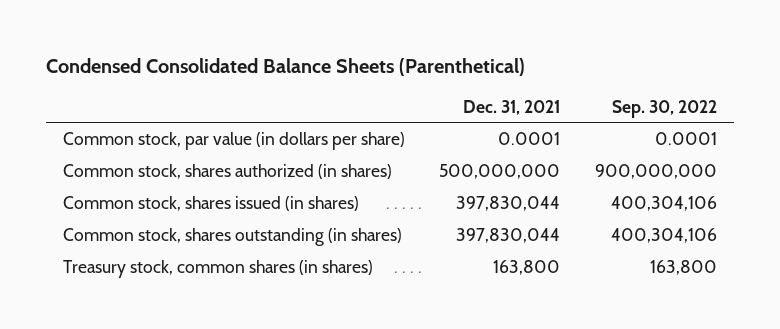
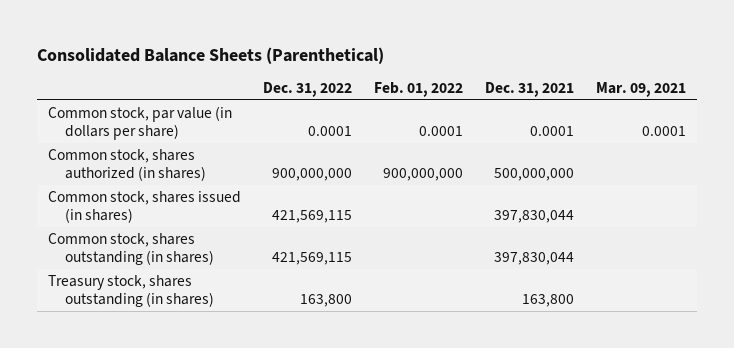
[45,57,525,76] Condensed Consolidated Balance Sheets (Parenthetical) -> [37,47,385,65] Consolidated Balance Sheets (Parenthetical)
[611,99,717,118] Sep. 30, 2022 -> none
none -> [263,82,353,98] Dec. 31, 2022
none -> [374,82,464,98] Feb. 01, 2022
none -> [596,82,687,98] Mar. 09, 2021
[63,260,374,279] Treasury stock, common shares (in shares) -> [48,274,214,308] Treasury stock, shares outstanding (in shares)

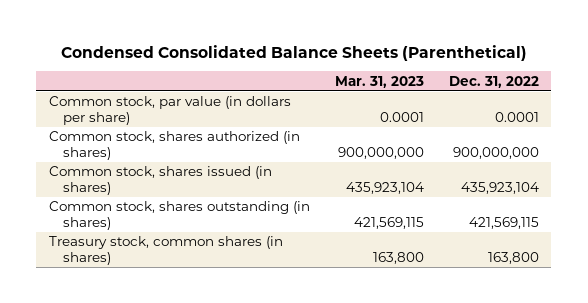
[37,47,385,65] Consolidated Balance Sheets (Parenthetical) -> [60,44,527,61] Condensed Consolidated Balance Sheets (Parenthetical)
[374,82,464,98] Feb. 01, 2022 -> none
[485,82,575,98] Dec. 31, 2021 -> none
[596,82,687,98] Mar. 09, 2021 -> none
none -> [334,75,424,88] Mar. 31, 2023
[272,210,353,224] 421,569,115 -> [460,182,539,195] 435,923,104
[48,274,214,308] Treasury stock, shares outstanding (in shares) -> [48,236,283,266] Treasury stock, common shares (in shares)

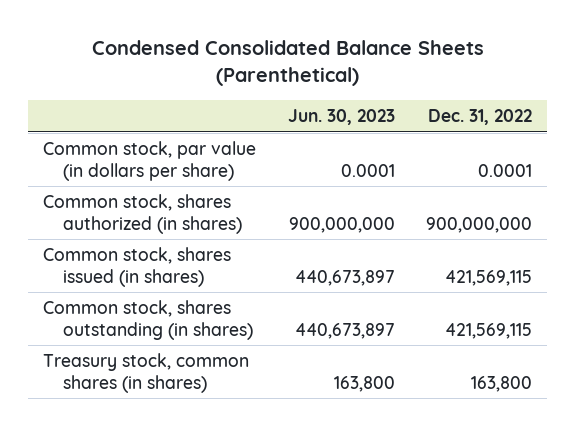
[334,75,424,88] Mar. 31, 2023 -> none
none -> [287,109,395,126] Jun. 30, 2023
[460,182,539,195] 435,923,104 -> [444,269,532,286] 421,569,115

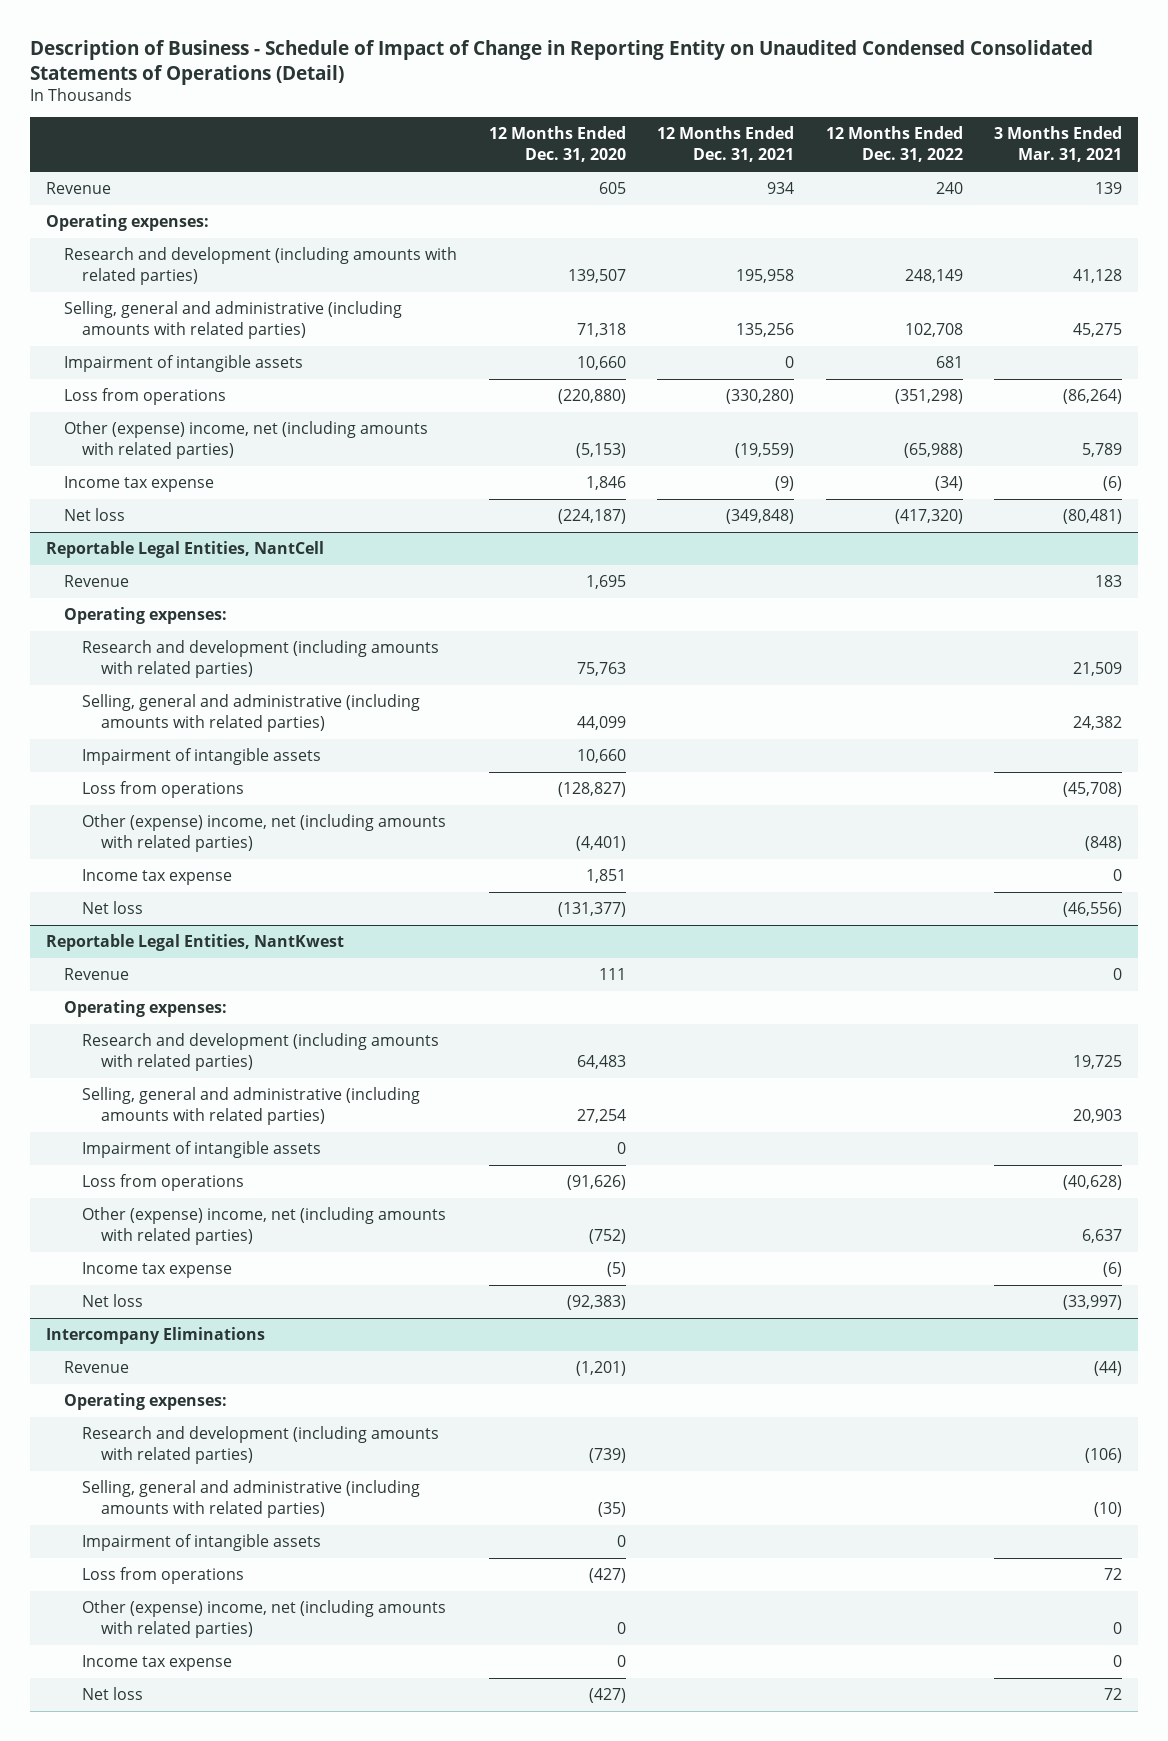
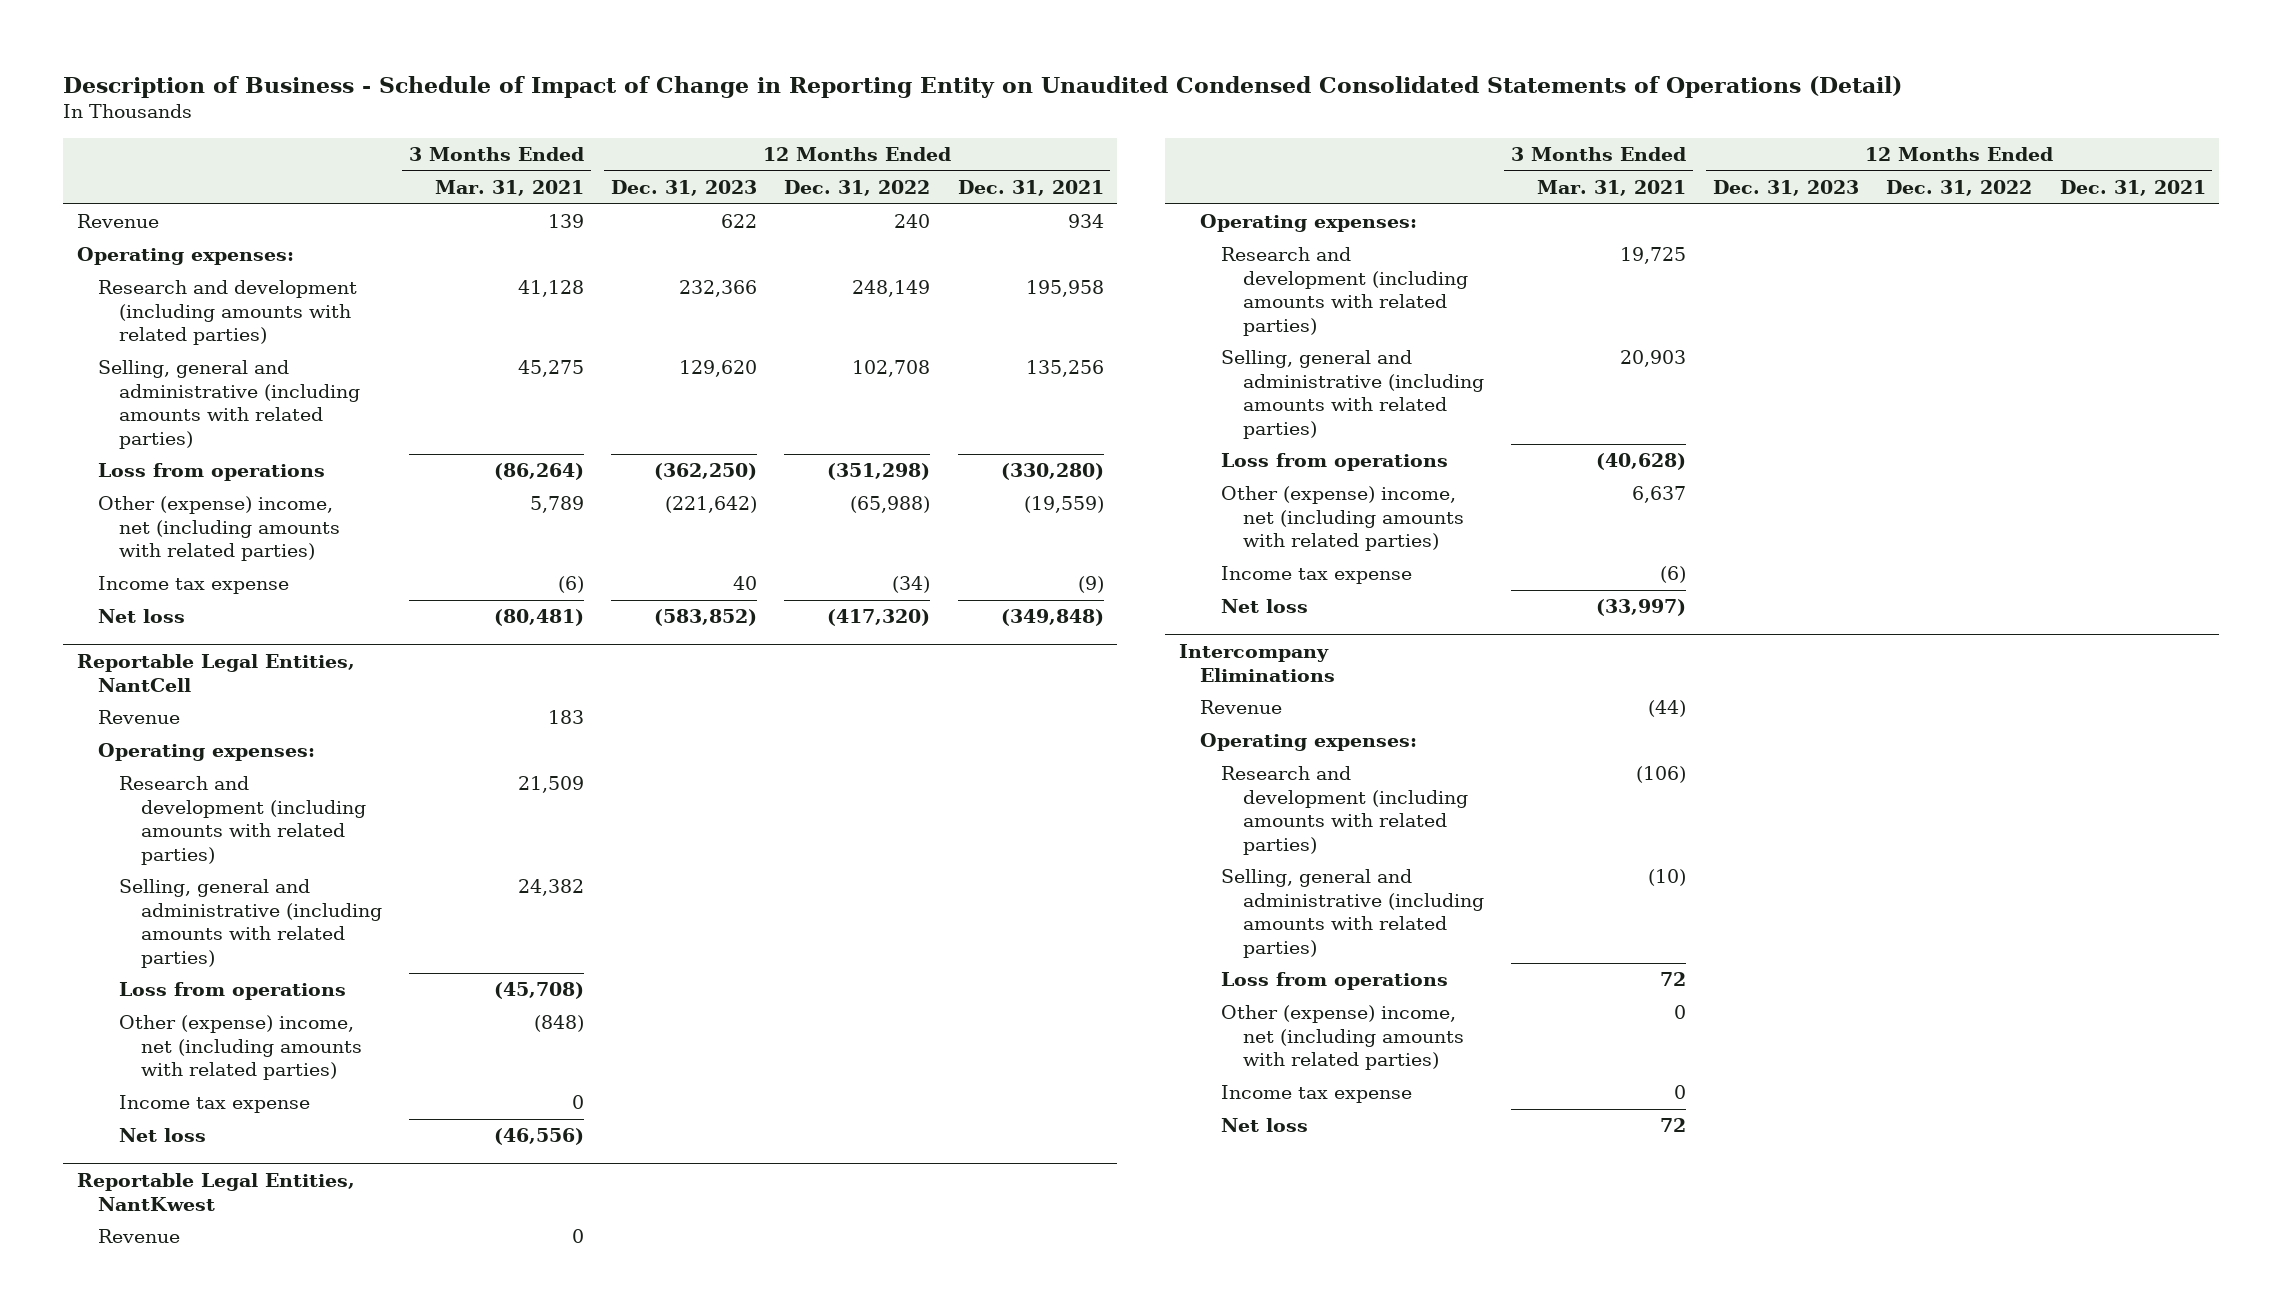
[488,126,626,163] 12 Months Ended Dec. 31, 2020 -> none
none -> [611,180,758,197] Dec. 31, 2023
[64,355,304,373] Impairment of intangible assets -> none
[82,748,322,766] Impairment of intangible assets -> none
[82,1141,322,1159] Impairment of intangible assets -> none
[82,1534,322,1552] Impairment of intangible assets -> none

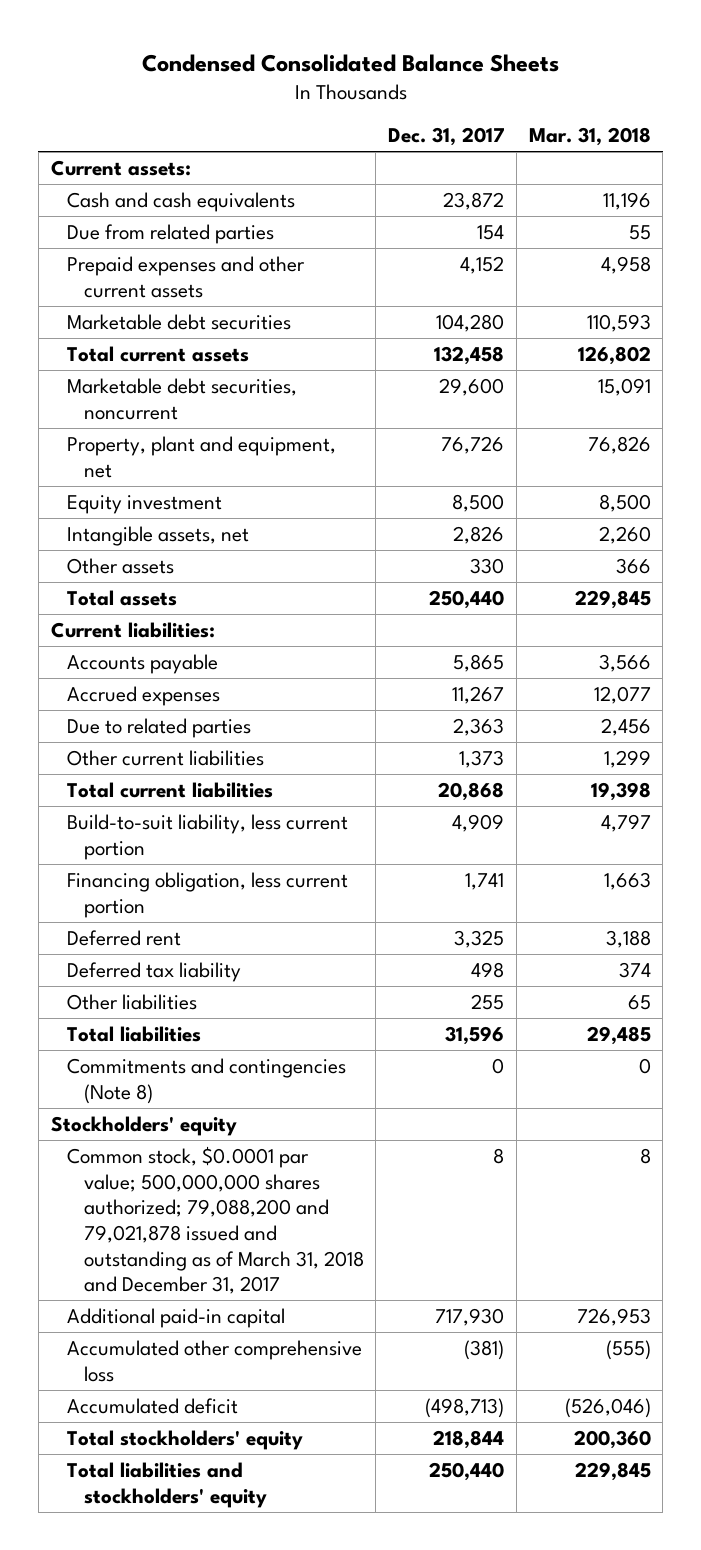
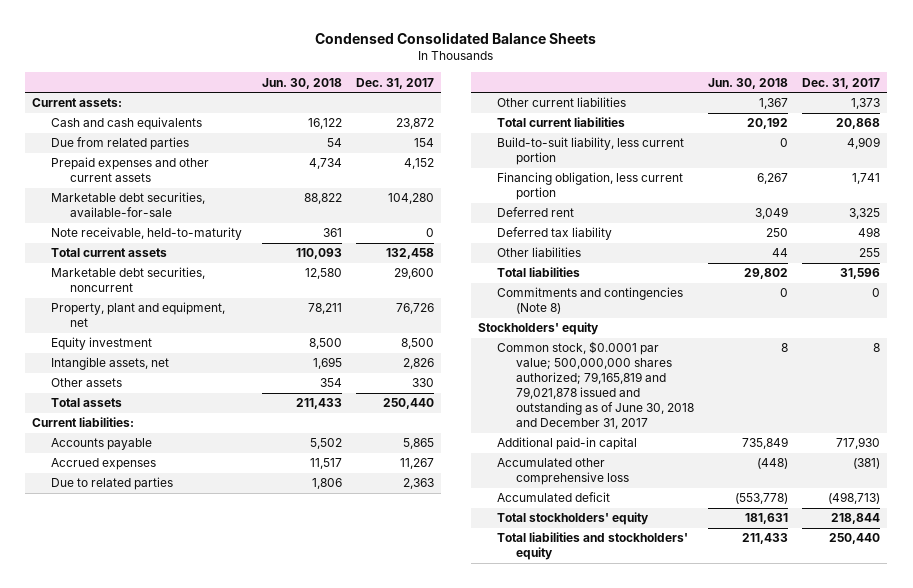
[528,127,651,147] Mar. 31, 2018 -> none
none -> [262,77,343,89] Jun. 30, 2018
[67,313,292,330] Marketable debt securities -> [51,192,206,218] Marketable debt securities, available-for-sale
none -> [51,227,243,241] Note receivable, held-to-maturity
[67,1145,364,1295] Common stock, $0.0001 par value; 500,000,000 shares authorized; 79,088,200 and 79,021,878 issued and outstanding as of March 31, 2018 and December 31, 2017 -> [497,341,695,430] Common stock, $0.0001 par value; 500,000,000 shares authorized; 79,165,819 and 79,021,878 issued and outstanding as of June 30, 2018 and December 31, 2017

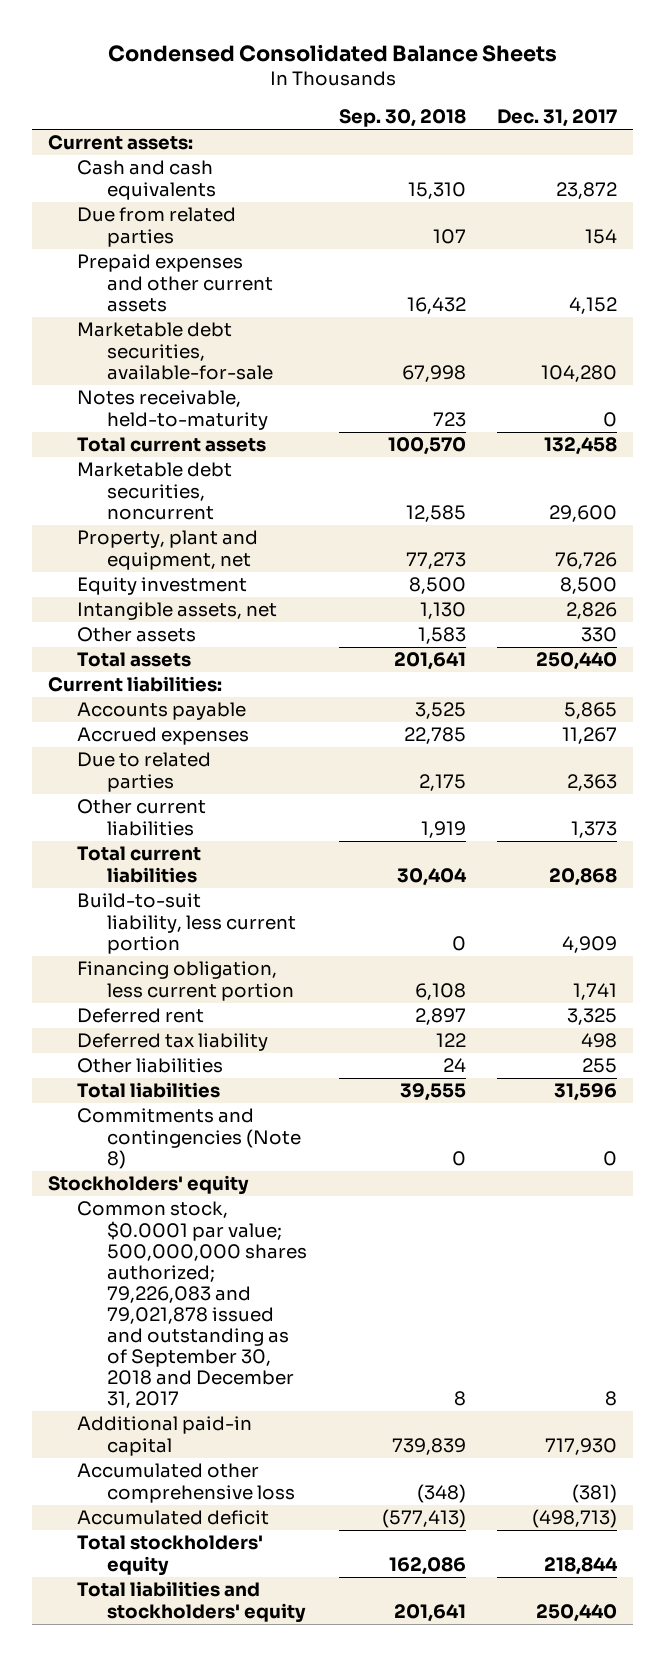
[262,77,343,89] Jun. 30, 2018 -> none
none -> [338,109,466,128] Sep. 30, 2018
[51,227,243,241] Note receivable, held-to-maturity -> [77,390,268,430] Notes receivable, held-to-maturity
[497,341,695,430] Common stock, $0.0001 par value; 500,000,000 shares authorized; 79,165,819 and 79,021,878 issued and outstanding as of June 30, 2018 and December 31, 2017 -> [77,1201,307,1409] Common stock, $0.0001 par value; 500,000,000 shares authorized; 79,226,083 and 79,021,878 issued and outstanding as of September 30, 2018 and December 31, 2017

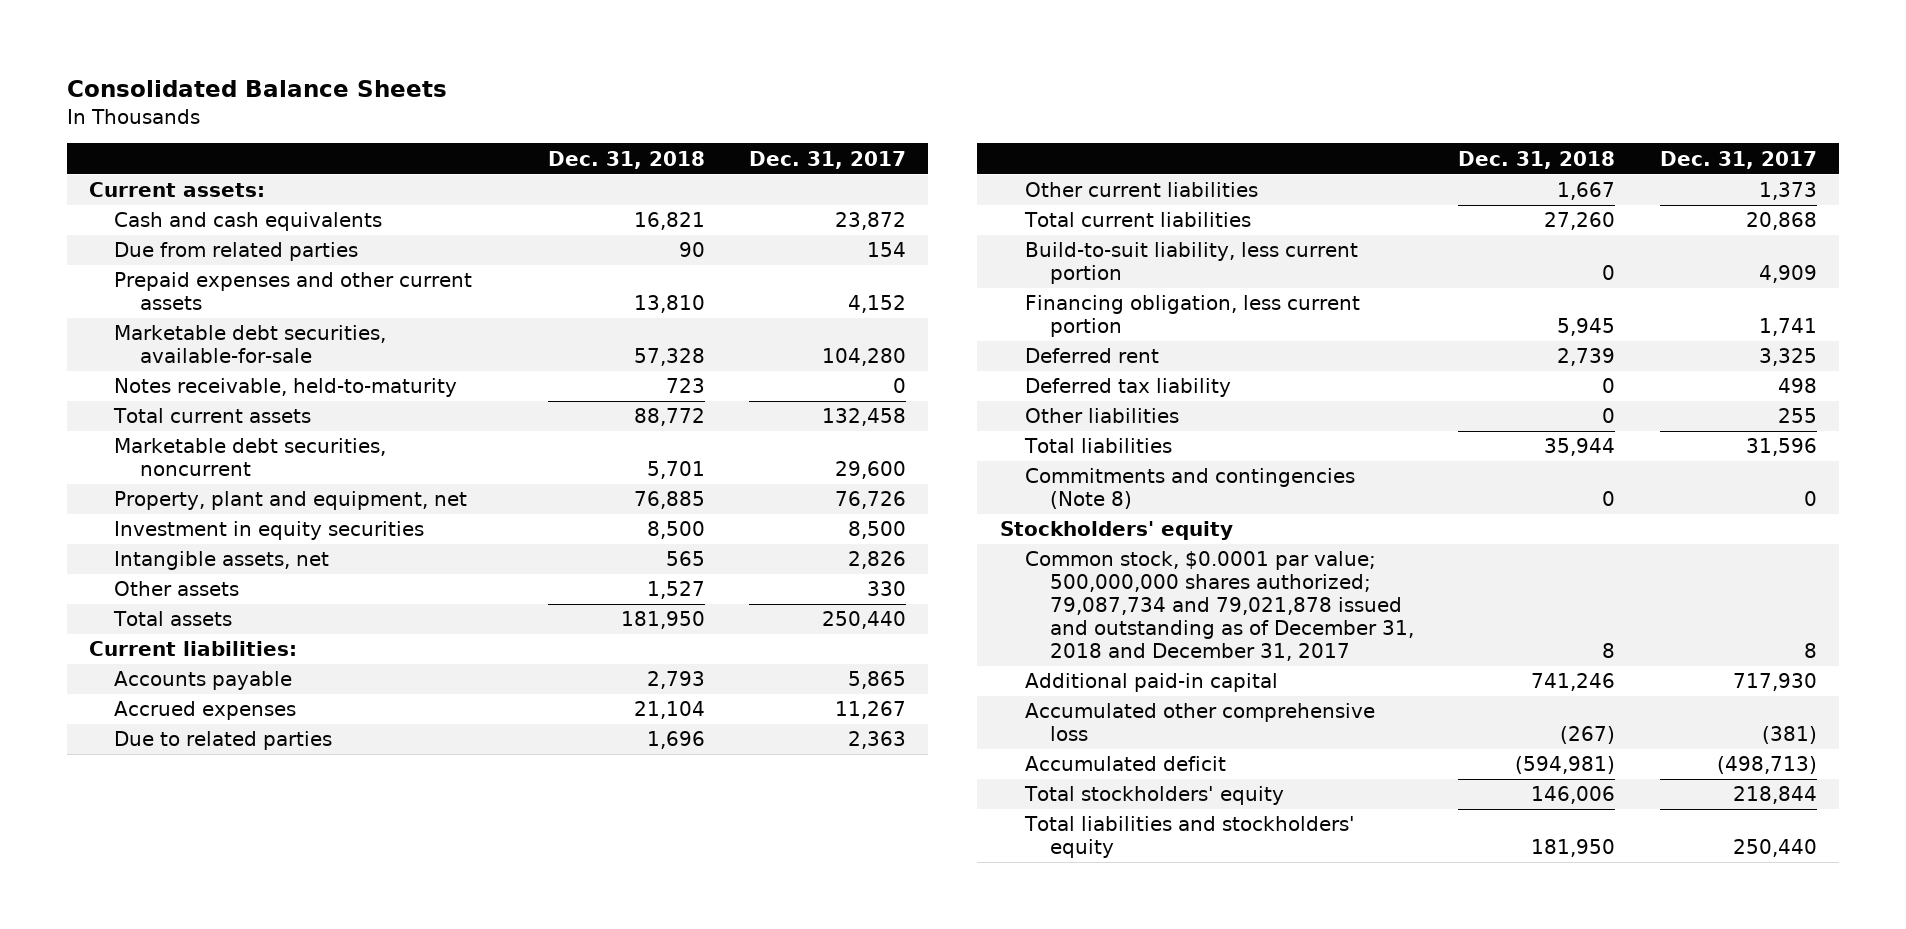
[107,43,557,62] Condensed Consolidated Balance Sheets -> [67,80,448,98] Consolidated Balance Sheets
[338,109,466,128] Sep. 30, 2018 -> none
none -> [547,150,705,169] Dec. 31, 2018
[77,577,248,596] Equity investment -> [114,521,425,541] Investment in equity securities
[77,1201,307,1409] Common stock, $0.0001 par value; 500,000,000 shares authorized; 79,226,083 and 79,021,878 issued and outstanding as of September 30, 2018 and December 31, 2017 -> [1024,551,1414,661] Common stock, $0.0001 par value; 500,000,000 shares authorized; 79,087,734 and 79,021,878 issued and outstanding as of December 31, 2018 and December 31, 2017

